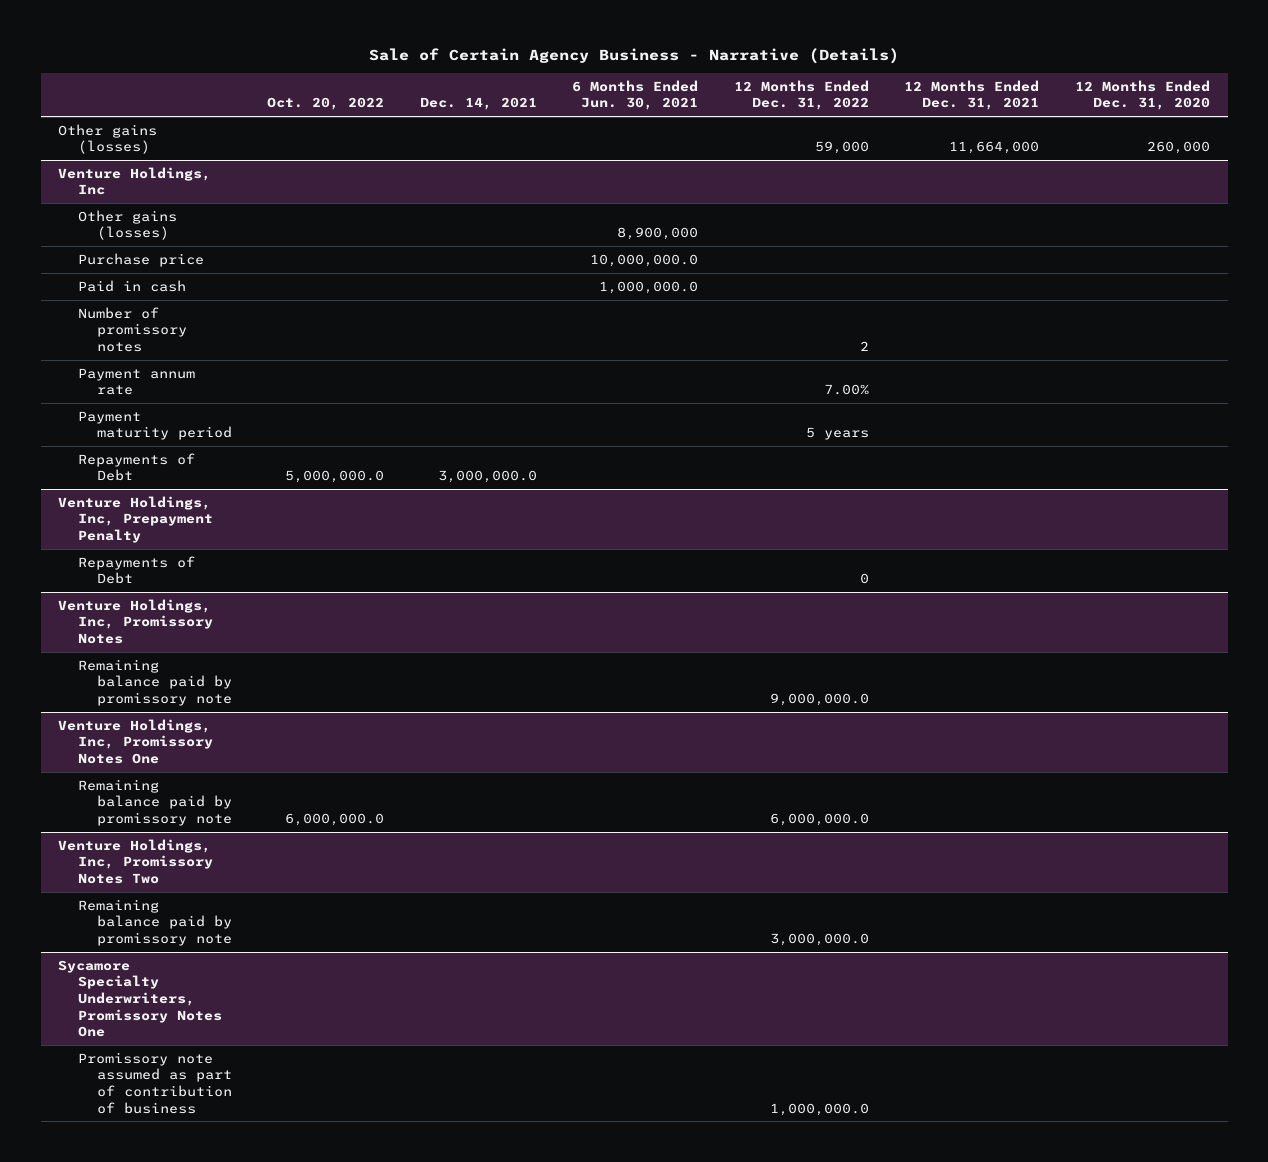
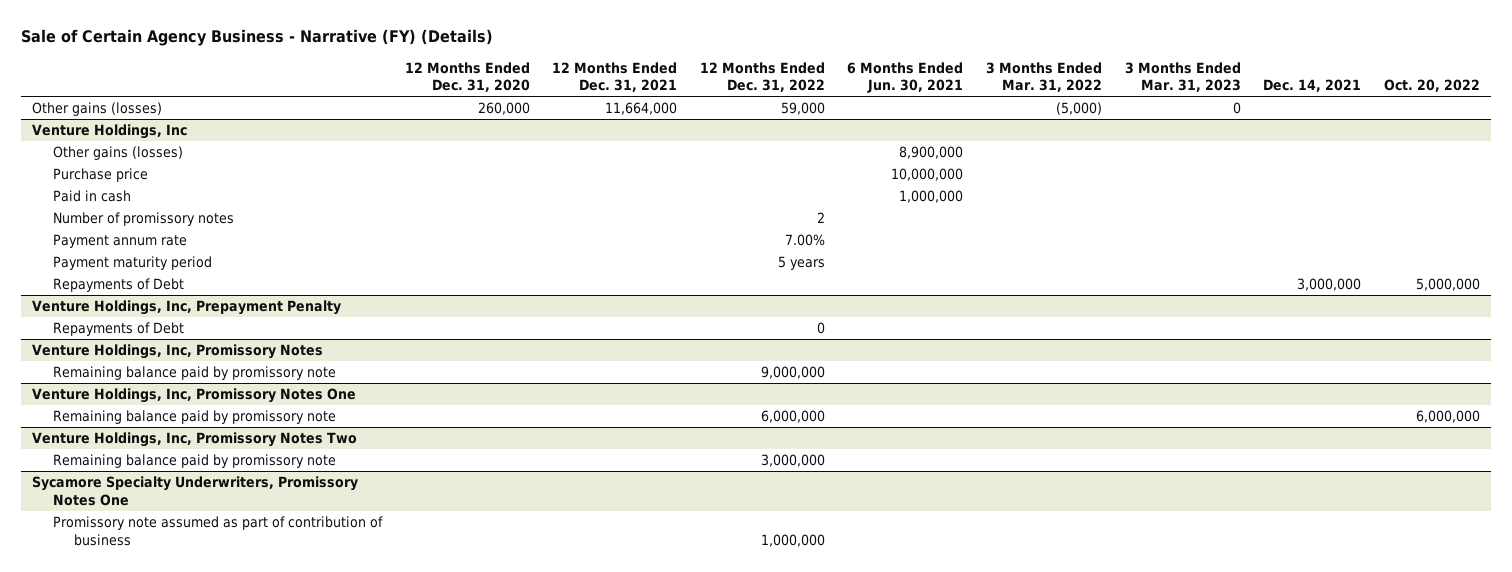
[369,48,900,65] Sale of Certain Agency Business - Narrative (Details) -> [20,29,493,47] Sale of Certain Agency Business - Narrative (FY) (Details)
none -> [986,61,1103,93] 3 Months Ended Mar. 31, 2022
none -> [1124,61,1241,93] 3 Months Ended Mar. 31, 2023
[590,253,699,267] 10,000,000.0 -> [891,168,964,182] 10,000,000
[599,280,699,294] 1,000,000.0 -> [899,190,964,204] 1,000,000
[285,470,385,484] 5,000,000.0 -> [1415,278,1480,292] 5,000,000
[437,470,537,484] 3,000,000.0 -> [1297,278,1362,292] 3,000,000
[769,692,869,706] 9,000,000.0 -> [760,366,825,380] 9,000,000
[285,812,385,826] 6,000,000.0 -> [1415,410,1480,424] 6,000,000
[769,812,869,826] 6,000,000.0 -> [760,410,825,424] 6,000,000
[769,932,869,946] 3,000,000.0 -> [760,454,825,468] 3,000,000
[769,1102,869,1116] 1,000,000.0 -> [760,533,825,547] 1,000,000

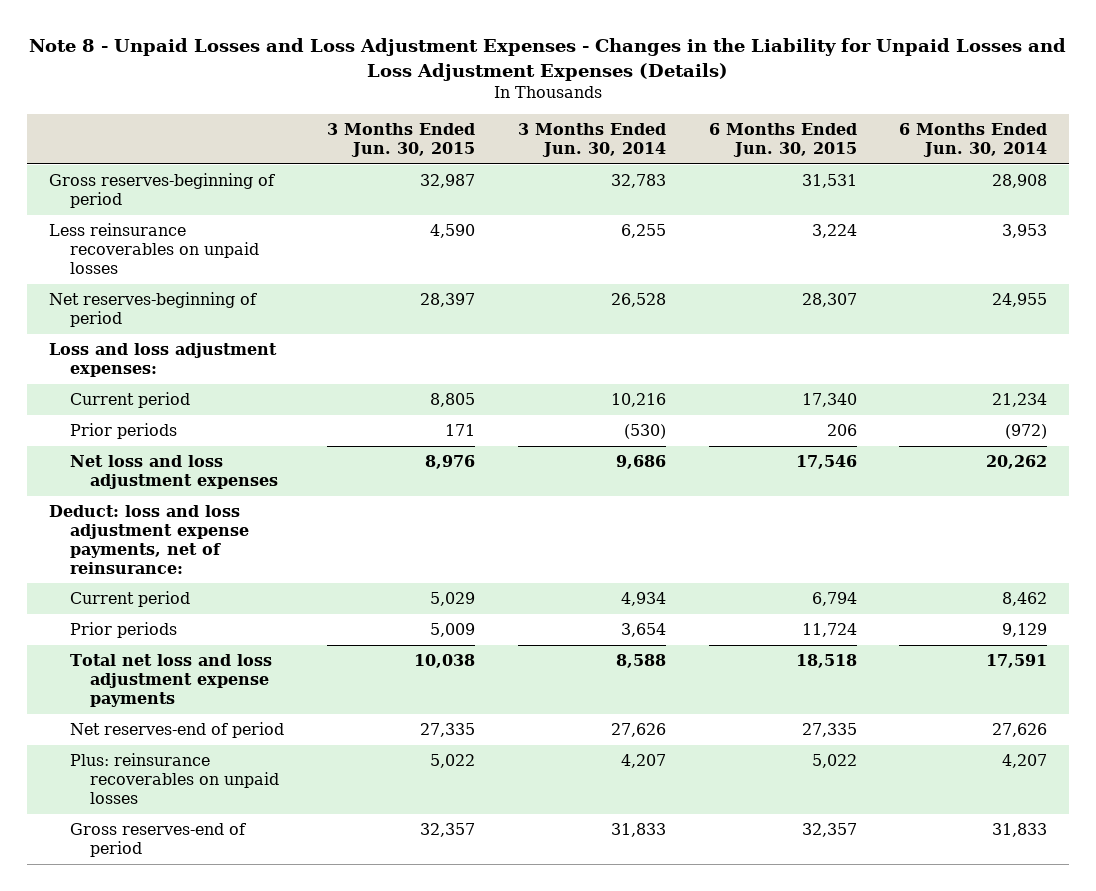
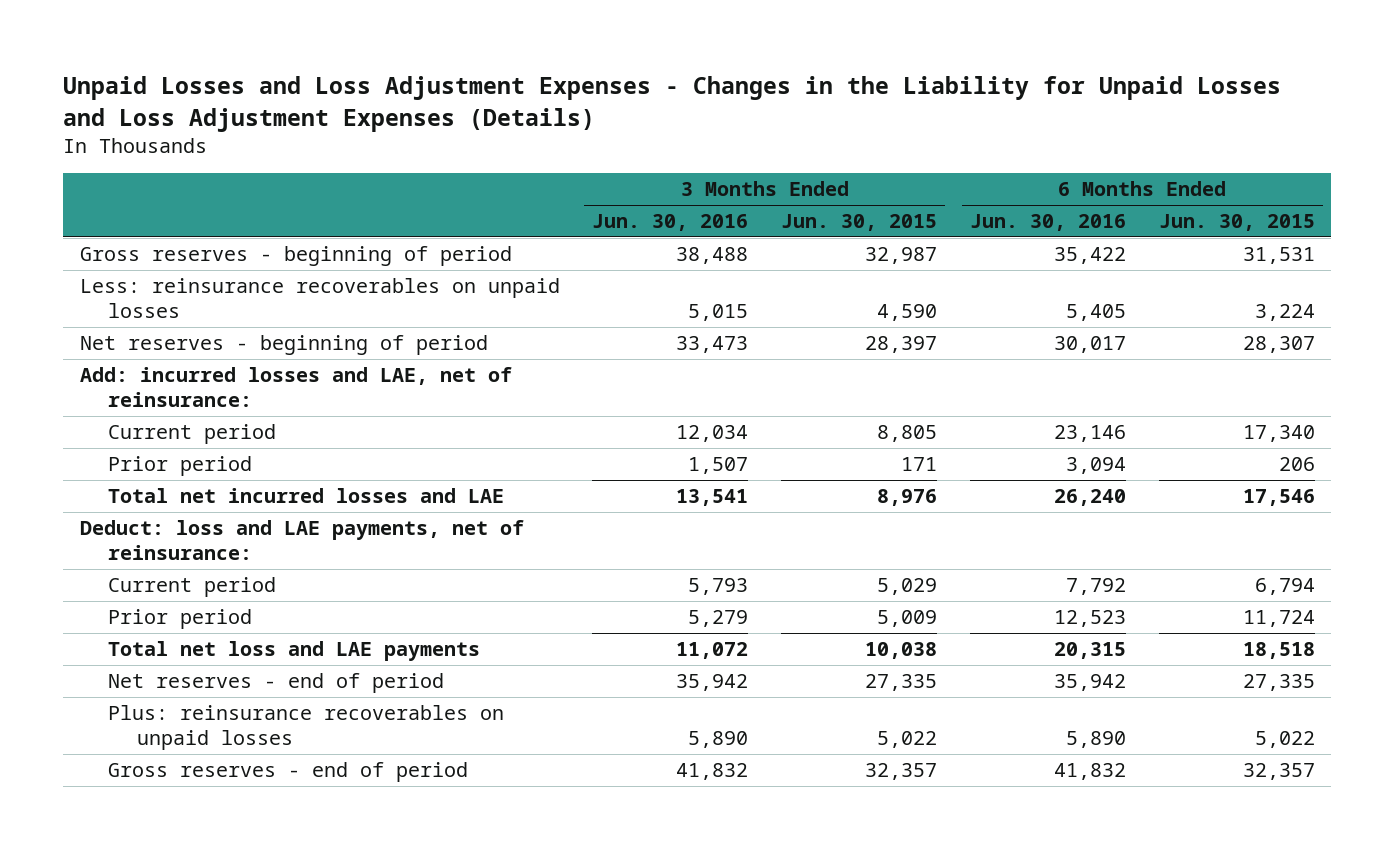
[29,37,1067,81] Note 8 - Unpaid Losses and Loss Adjustment Expenses - Changes in the Liability for Unpaid Losses and Loss Adjustment Expenses (Details) -> [63,76,1282,132] Unpaid Losses and Loss Adjustment Expenses - Changes in the Liability for Unpaid Losses and Loss Adjustment Expenses (Details)
[517,123,666,157] 3 Months Ended Jun. 30, 2014 -> none
[899,123,1048,157] 6 Months Ended Jun. 30, 2014 -> none
none -> [592,214,749,232] Jun. 30, 2016
none -> [969,214,1126,232] Jun. 30, 2016
[48,173,275,209] Gross reserves-beginning of period -> [79,246,512,267] Gross reserves - beginning of period
[48,223,259,274] Less reinsurance recoverables on unpaid losses -> [79,278,560,318] Less: reinsurance recoverables on unpaid losses
[48,292,257,328] Net reserves-beginning of period -> [79,335,488,356] Net reserves - beginning of period
[48,343,277,378] Loss and loss adjustment expenses: -> [79,367,512,407] Add: incurred losses and LAE, net of reinsurance:
[69,423,177,440] Prior periods -> [108,456,253,477] Prior period
[69,455,279,490] Net loss and loss adjustment expenses -> [108,488,505,504] Total net incurred losses and LAE
[48,505,249,574] Deduct: loss and loss adjustment expense payments, net of reinsurance: -> [79,520,524,560] Deduct: loss and LAE payments, net of reinsurance:
[69,622,177,639] Prior periods -> [108,609,253,630] Prior period
[69,654,272,707] Total net loss and loss adjustment expense payments -> [108,641,481,662] Total net loss and LAE payments
[69,722,284,739] Net reserves-end of period -> [108,673,445,694] Net reserves - end of period
[69,823,246,858] Gross reserves-end of period -> [108,762,469,783] Gross reserves - end of period

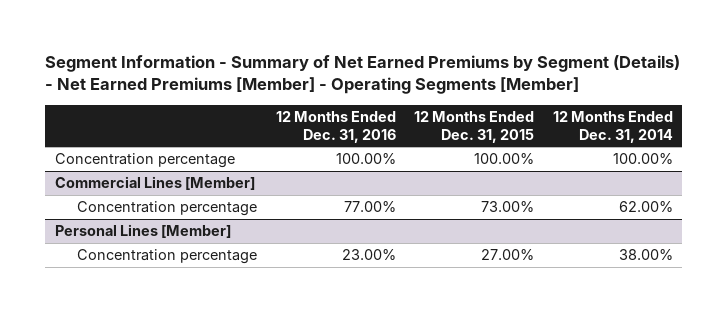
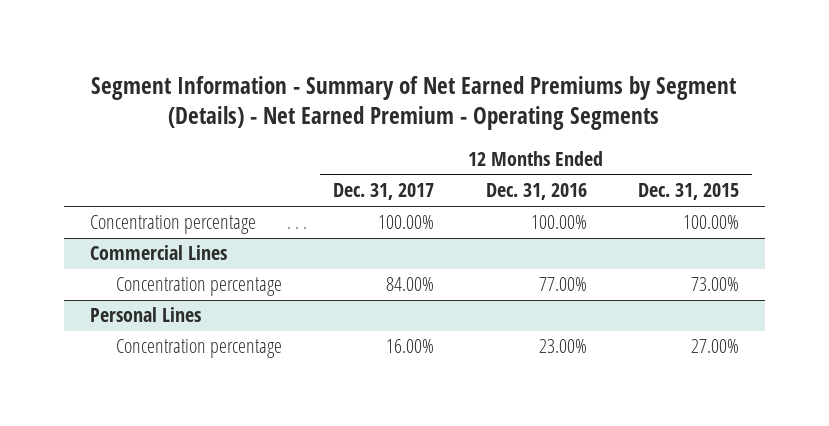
[45,54,681,95] Segment Information - Summary of Net Earned Premiums by Segment (Details) - Net Earned Premiums [Member] - Operating Segments [Member] -> [91,76,737,131] Segment Information - Summary of Net Earned Premiums by Segment (Details) - Net Earned Premium - Operating Segments
[552,111,673,143] 12 Months Ended Dec. 31, 2014 -> none
none -> [333,183,435,201] Dec. 31, 2017
[54,176,255,191] Commercial Lines [Member] -> [89,245,227,261] Commercial Lines
[54,224,231,239] Personal Lines [Member] -> [89,307,201,323] Personal Lines

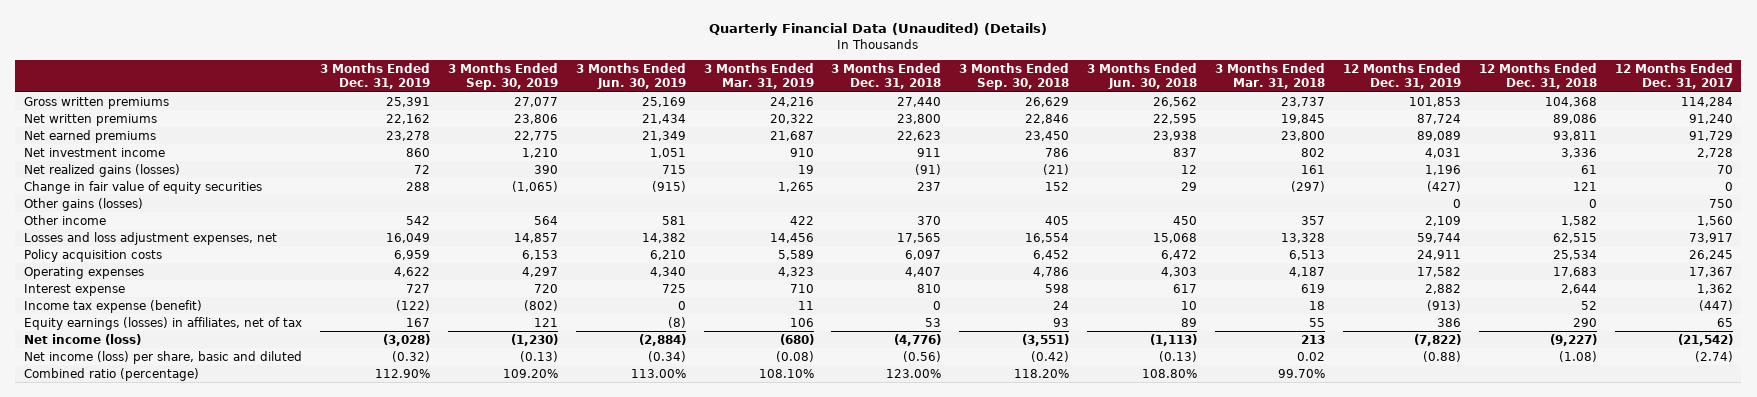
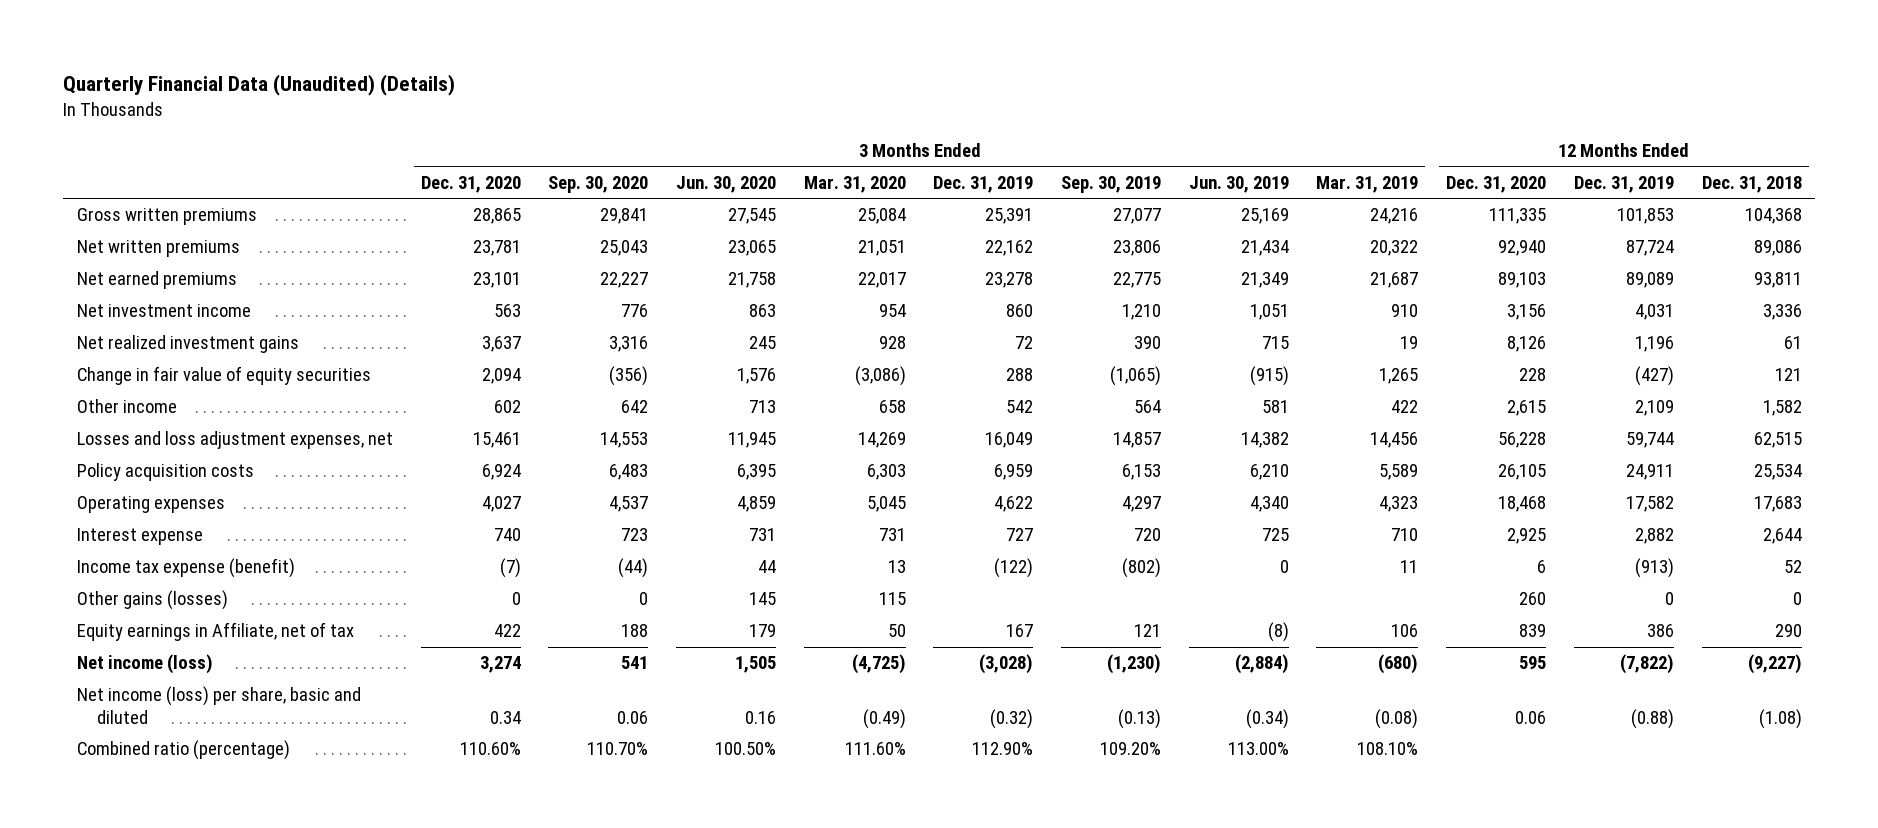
[831,63,942,90] 3 Months Ended Dec. 31, 2018 -> none
[959,63,1070,91] 3 Months Ended Sep. 30, 2018 -> none
[1087,63,1198,90] 3 Months Ended Jun. 30, 2018 -> none
[1214,63,1325,90] 3 Months Ended Mar. 31, 2018 -> none
[1614,63,1733,90] 12 Months Ended Dec. 31, 2017 -> none
none -> [420,175,521,193] Dec. 31, 2020
none -> [548,175,649,193] Sep. 30, 2020
none -> [675,175,776,193] Jun. 30, 2020
none -> [803,175,906,193] Mar. 31, 2020
none -> [1446,175,1547,193] Dec. 31, 2020
[24,163,181,177] Net realized gains (losses) -> [76,335,299,354] Net realized investment gains
[24,197,144,211] Other gains (losses) -> [76,590,228,611] Other gains (losses)
[24,316,303,330] Equity earnings (losses) in affiliates, net of tax -> [76,622,354,642] Equity earnings in Affiliate, net of tax

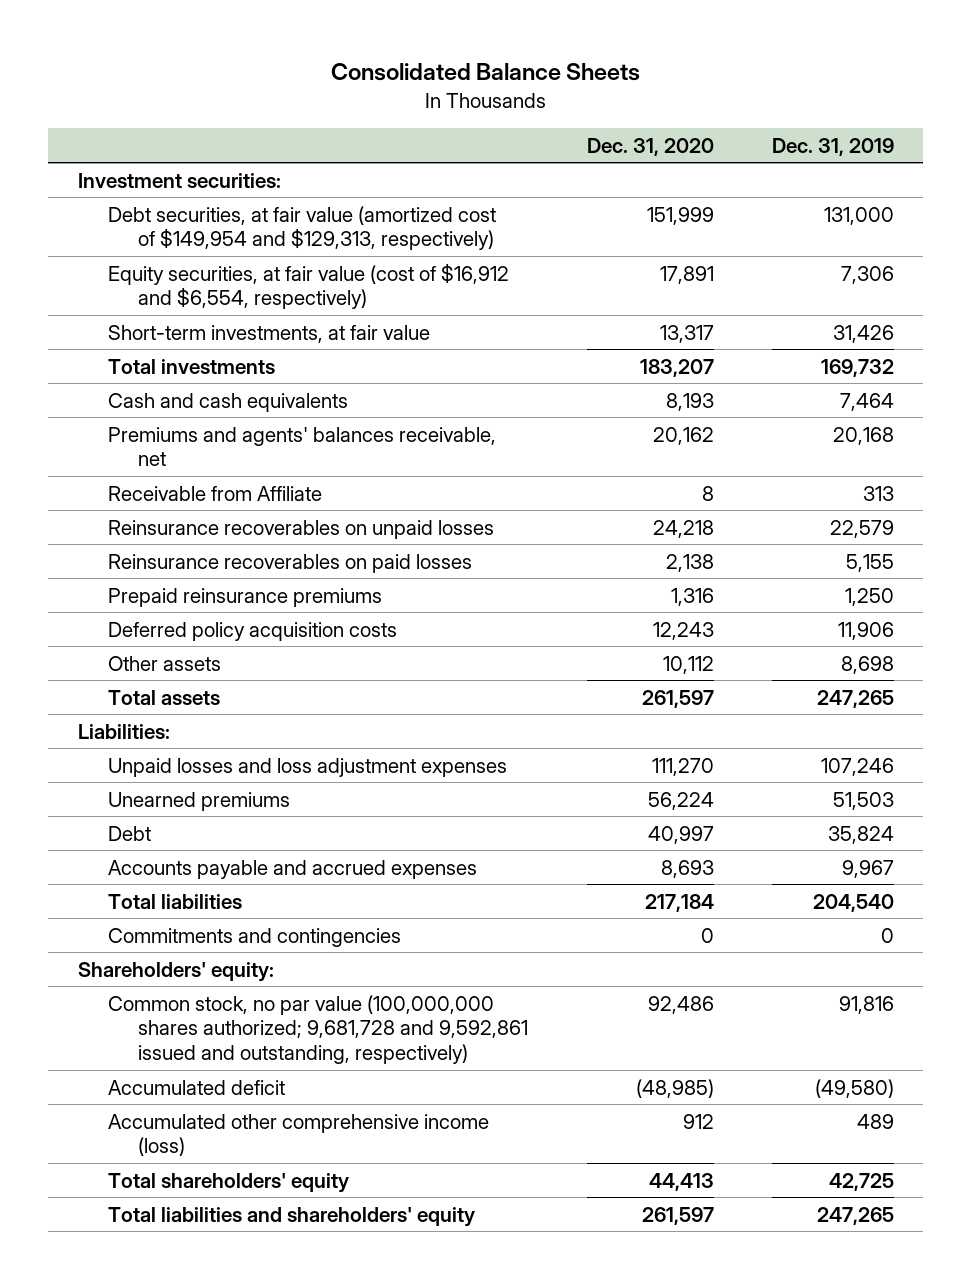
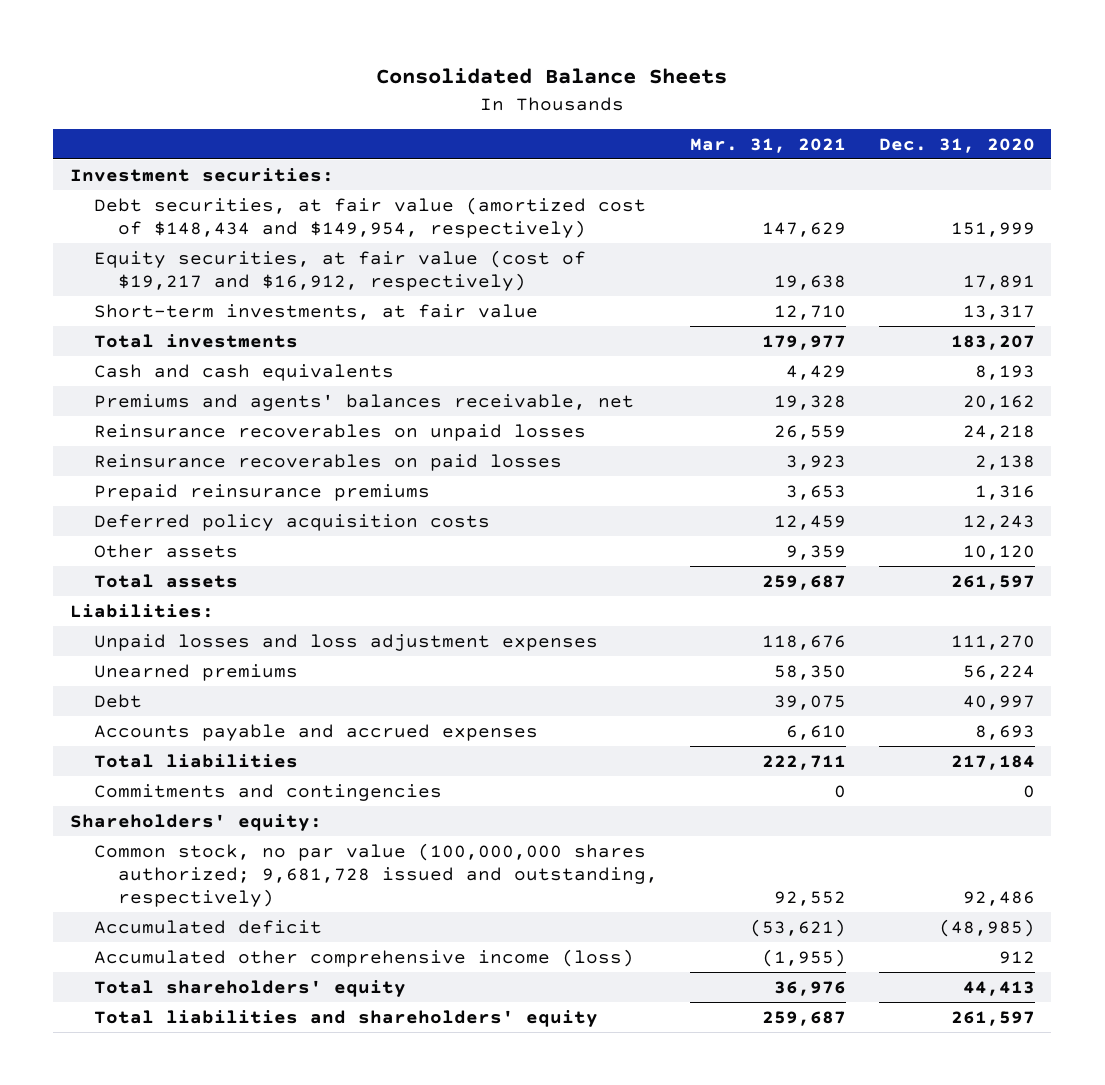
[772,137,895,156] Dec. 31, 2019 -> none
none -> [690,137,847,153] Mar. 31, 2021
[107,205,496,251] Debt securities, at fair value (amortized cost of $149,954 and $129,313, respectively) -> [93,196,646,238] Debt securities, at fair value (amortized cost of $148,434 and $149,954, respectively)
[107,262,509,310] Equity securities, at fair value (cost of $16,912 and $6,554, respectively) -> [93,249,586,291] Equity securities, at fair value (cost of $19,217 and $16,912, respectively)
[107,485,322,501] Receivable from Affiliate -> none
[662,655,714,674] 10,112 -> [963,544,1036,560] 10,120
[107,994,529,1065] Common stock, no par value (100,000,000 shares authorized; 9,681,728 and 9,592,861 issued and outstanding, respectively) -> [93,842,658,907] Common stock, no par value (100,000,000 shares authorized; 9,681,728 issued and outstanding, respectively)

